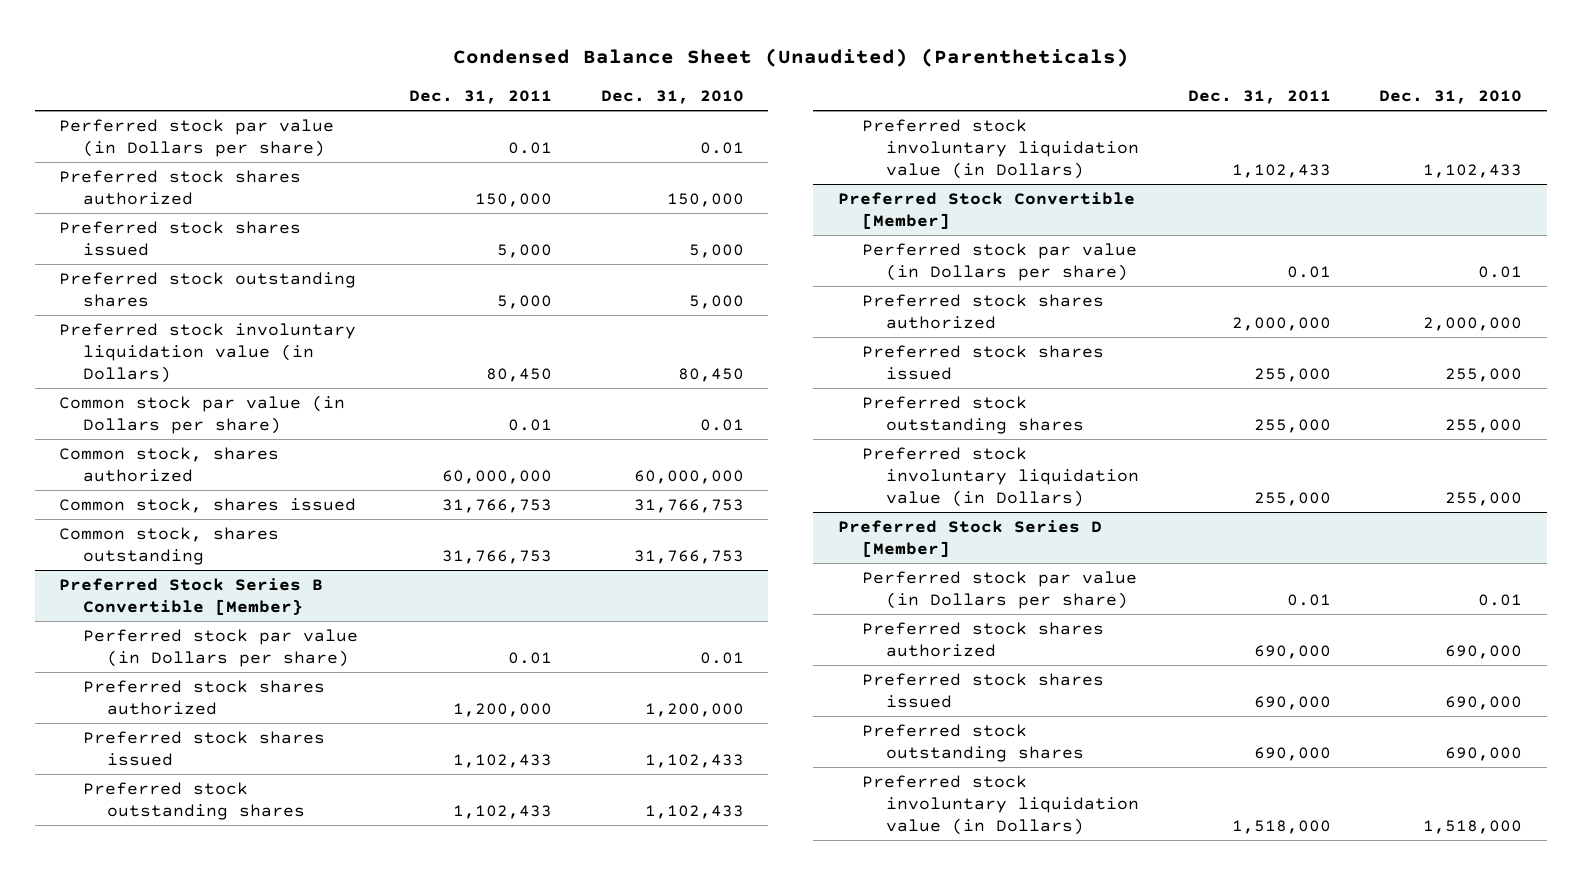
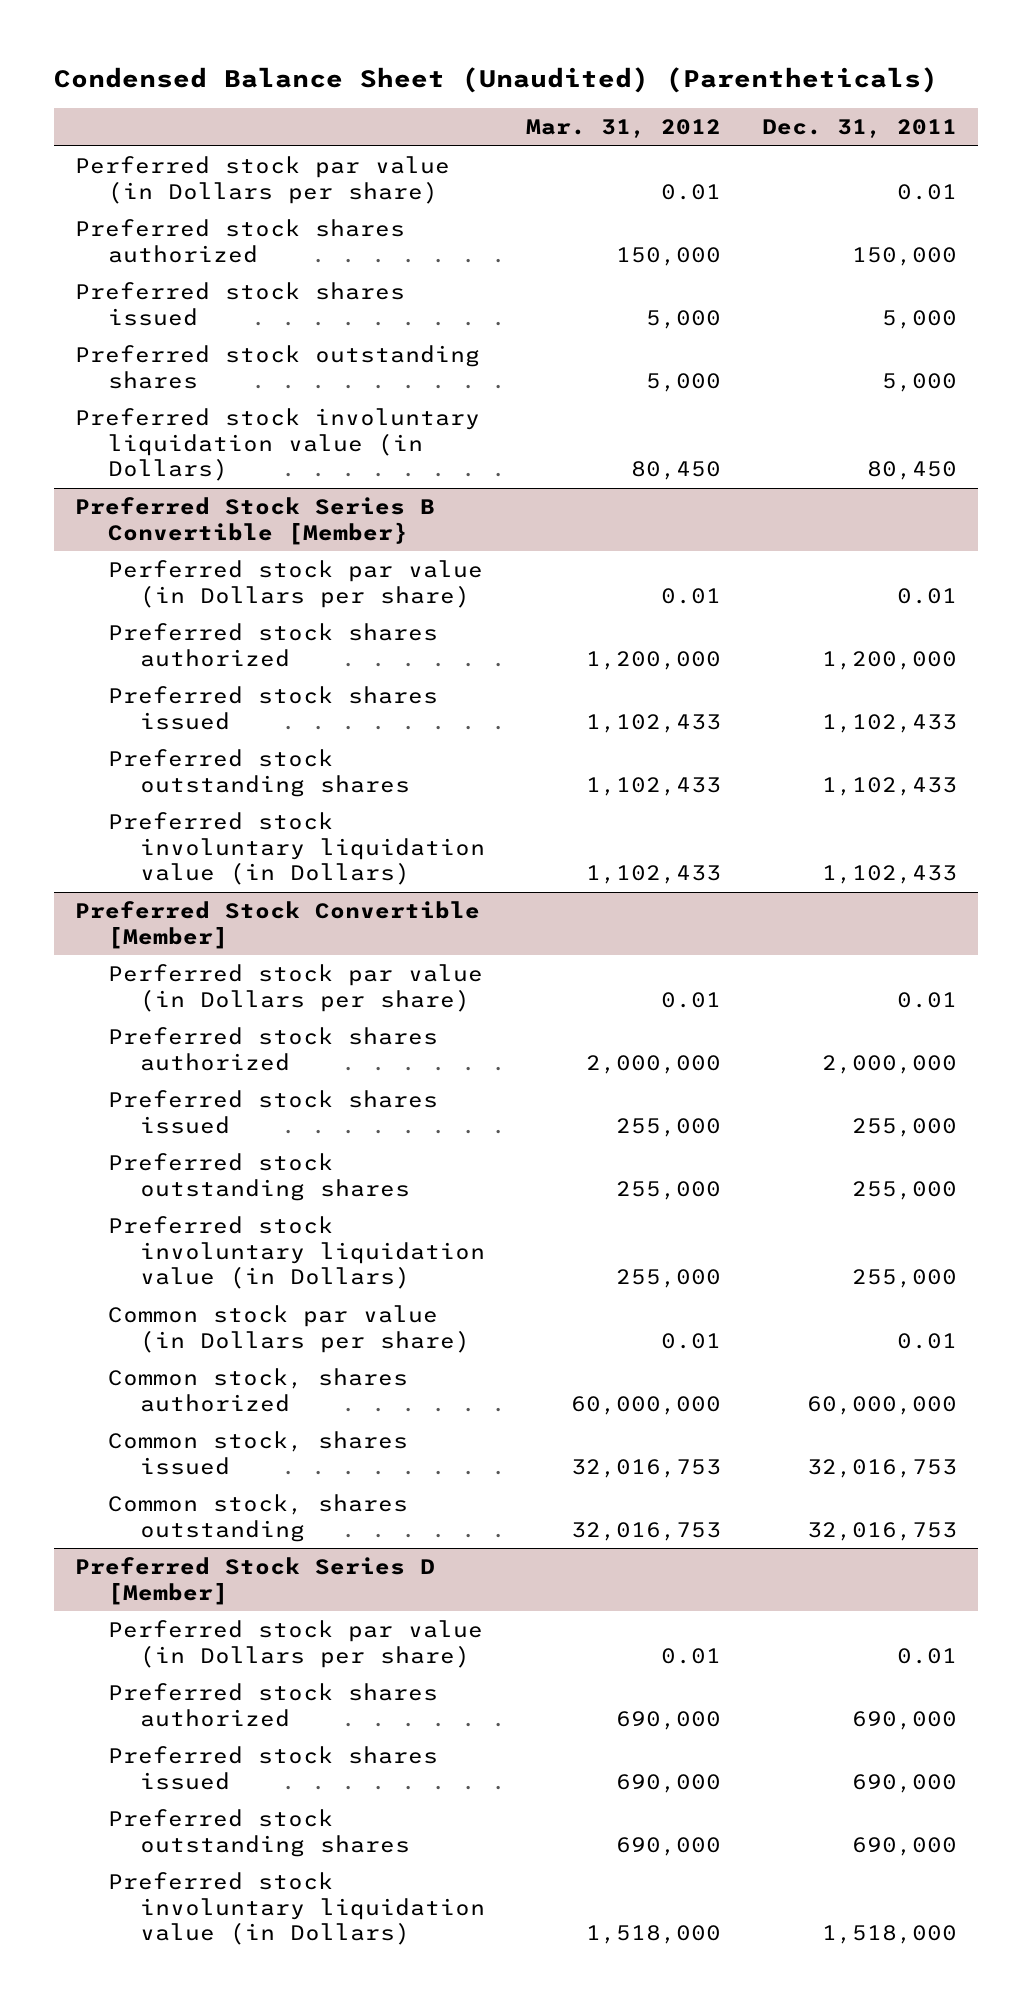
[600,90,744,105] Dec. 31, 2010 -> none
none -> [526,118,722,138] Mar. 31, 2012
[59,394,346,434] Common stock par value (in Dollars per share) -> none
[59,446,280,482] Common stock, shares authorized -> none
[59,497,357,513] Common stock, shares issued -> none
[59,526,280,565] Common stock, shares outstanding -> none
none -> [107,1305,471,1353] Common stock par value (in Dollars per share)
none -> [107,1368,408,1412] Common stock, shares authorized
none -> [107,1431,408,1475] Common stock, shares issued
none -> [107,1494,408,1542] Common stock, shares outstanding

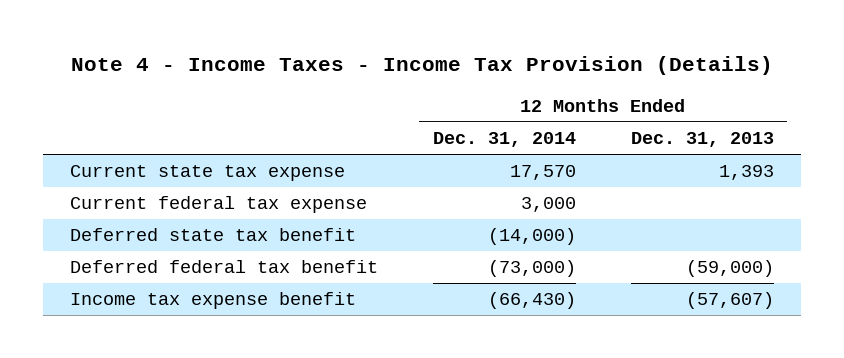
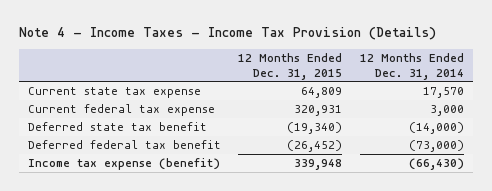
[630,132,774,148] Dec. 31, 2013 -> none
none -> [238,53,343,80] 12 Months Ended Dec. 31, 2015
[70,292,357,310] Income tax expense benefit -> [27,158,220,171] Income tax expense (benefit)

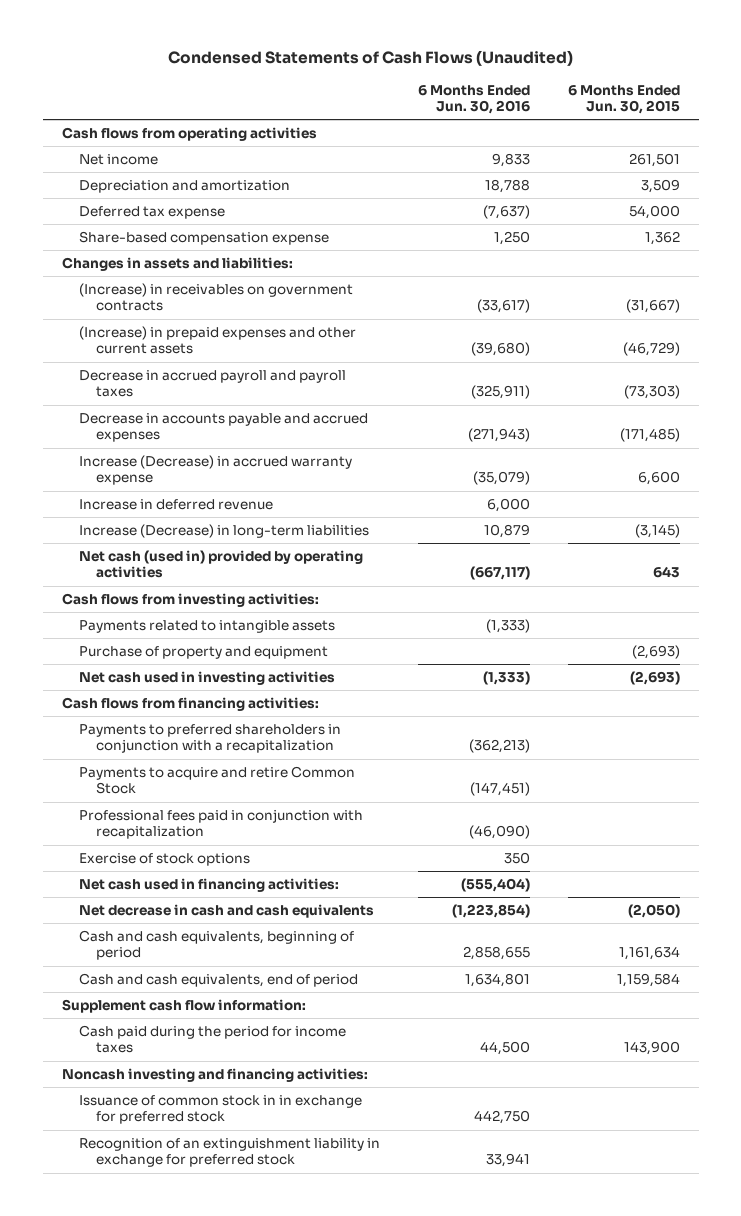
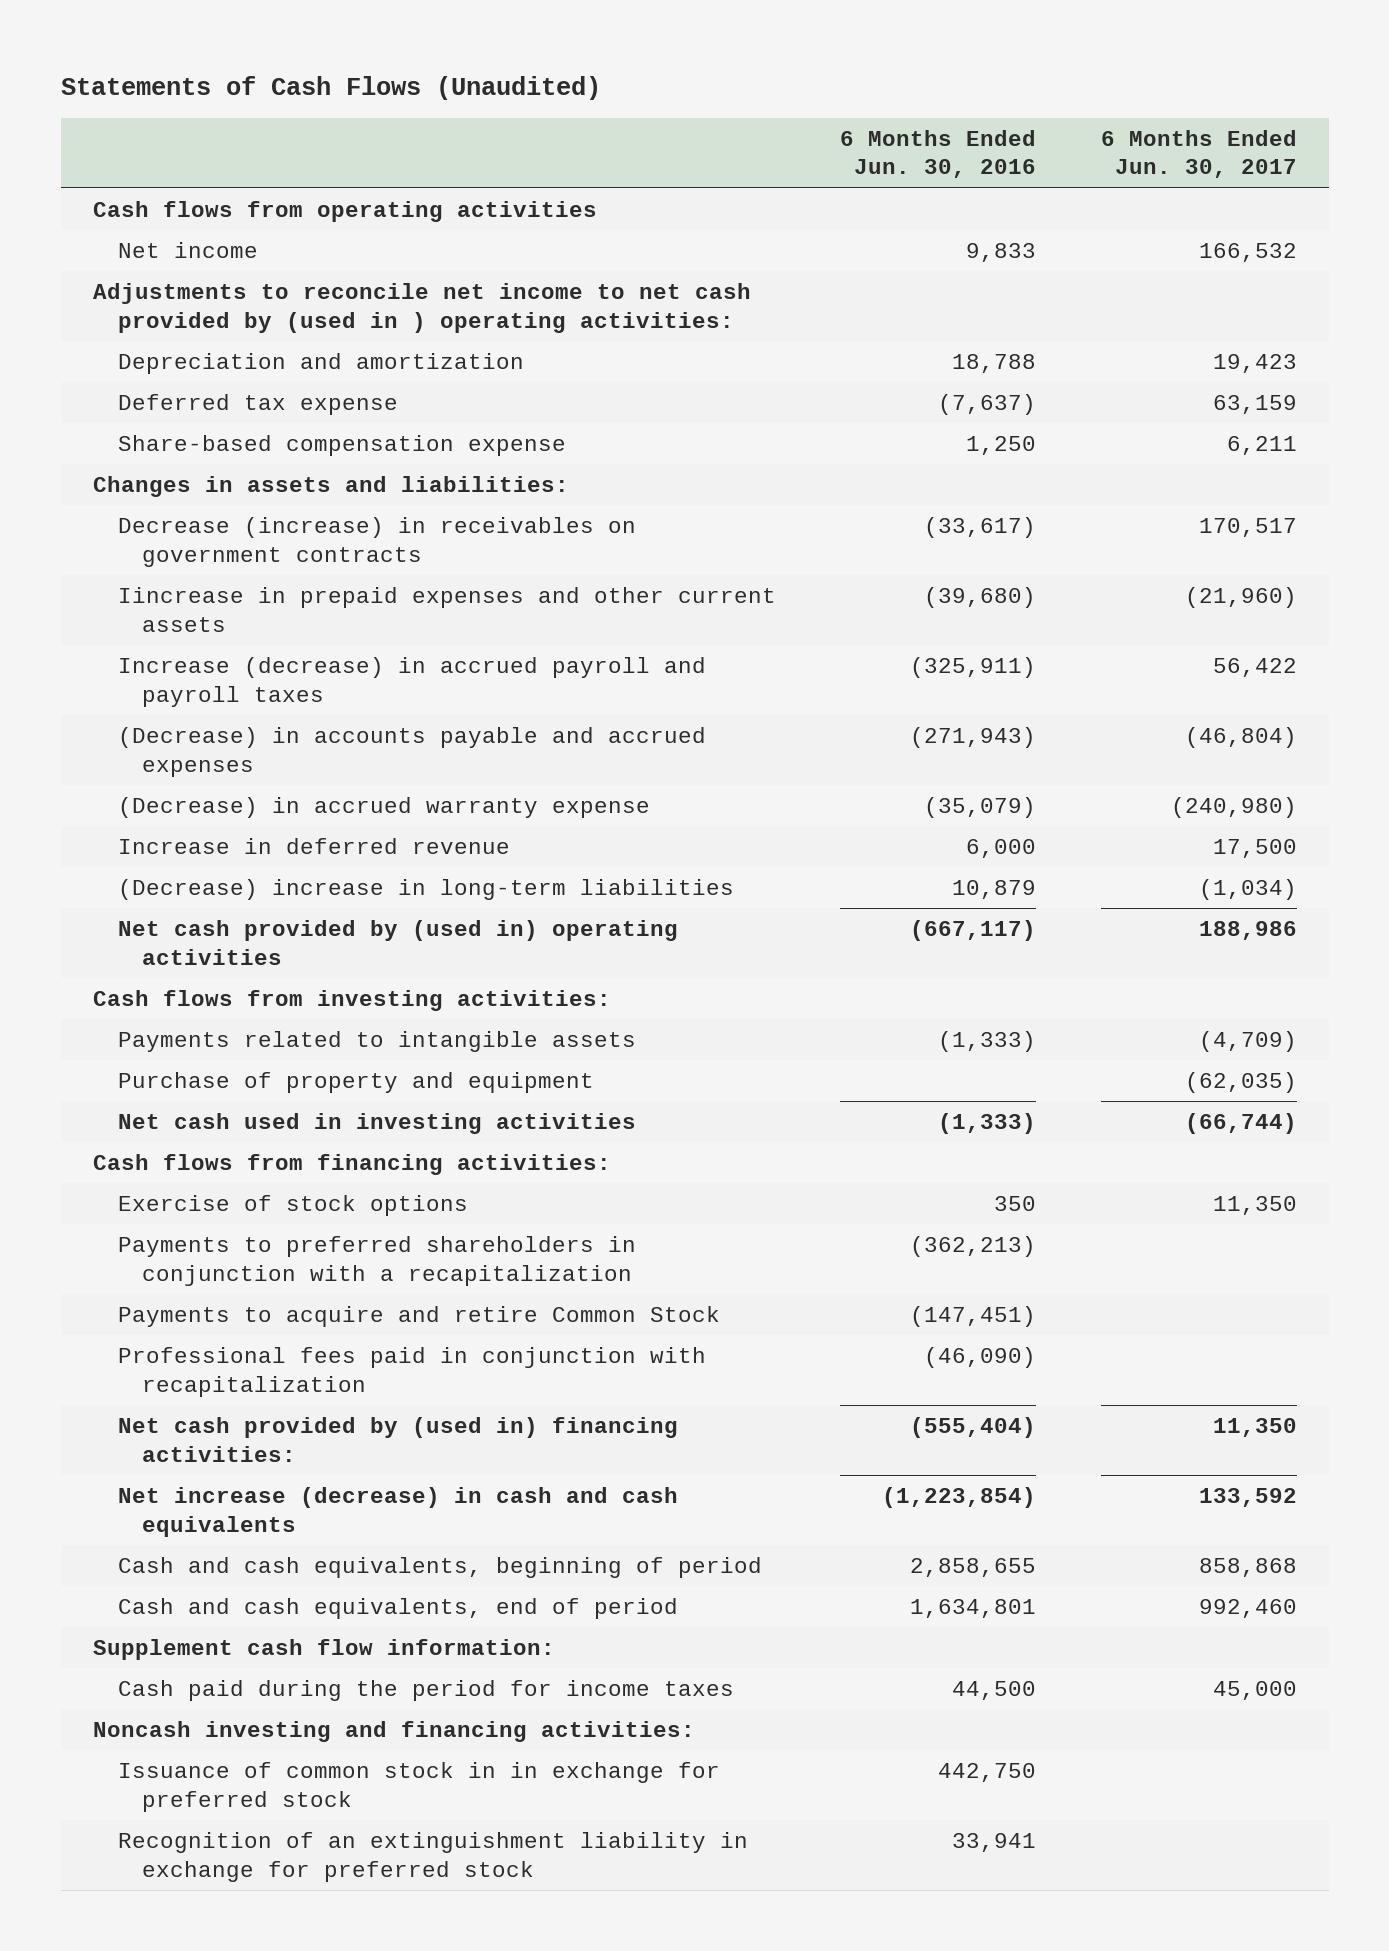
[167,50,573,67] Condensed Statements of Cash Flows (Unaudited) -> [60,76,601,101] Statements of Cash Flows (Unaudited)
[567,84,680,115] 6 Months Ended Jun. 30, 2015 -> none
none -> [1100,129,1297,179] 6 Months Ended Jun. 30, 2017
none -> [92,283,751,333] Adjustments to reconcile net income to net cash provided by (used in ) operating activities:
[78,282,353,312] (Increase) in receivables on government contracts -> [117,517,636,567] Decrease (increase) in receivables on government contracts
[78,325,356,355] (Increase) in prepaid expenses and other current assets -> [117,587,776,632] Iincrease in prepaid expenses and other current assets
[78,369,346,398] Decrease in accrued payroll and payroll taxes -> [117,657,706,707] Increase (decrease) in accrued payroll and payroll taxes
[78,412,368,443] Decrease in accounts payable and accrued expenses -> [117,727,706,777] (Decrease) in accounts payable and accrued expenses
[78,454,352,486] Increase (Decrease) in accrued warranty expense -> [117,797,650,819] (Decrease) in accrued warranty expense
[78,523,369,538] Increase (Decrease) in long-term liabilities -> [117,879,734,901] (Decrease) increase in long-term liabilities
[78,549,363,579] Net cash (used in) provided by operating activities -> [117,920,678,965] Net cash provided by (used in) operating activities
[78,852,250,866] Exercise of stock options -> [117,1195,468,1217] Exercise of stock options
[78,877,339,892] Net cash used in financing activities: -> [117,1417,678,1462] Net cash provided by (used in) financing activities:
[78,903,374,918] Net decrease in cash and cash equivalents -> [117,1487,678,1537] Net increase (decrease) in cash and cash equivalents

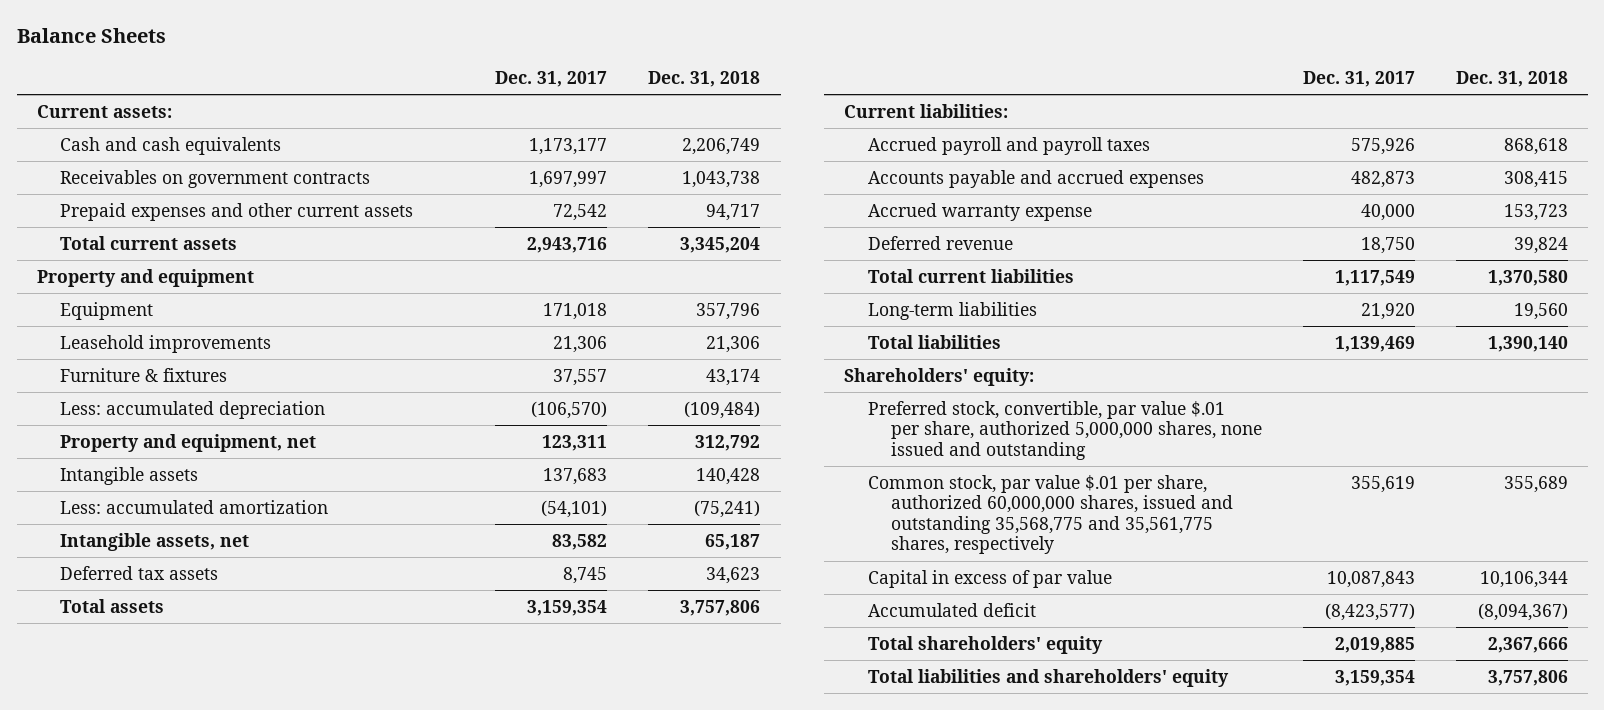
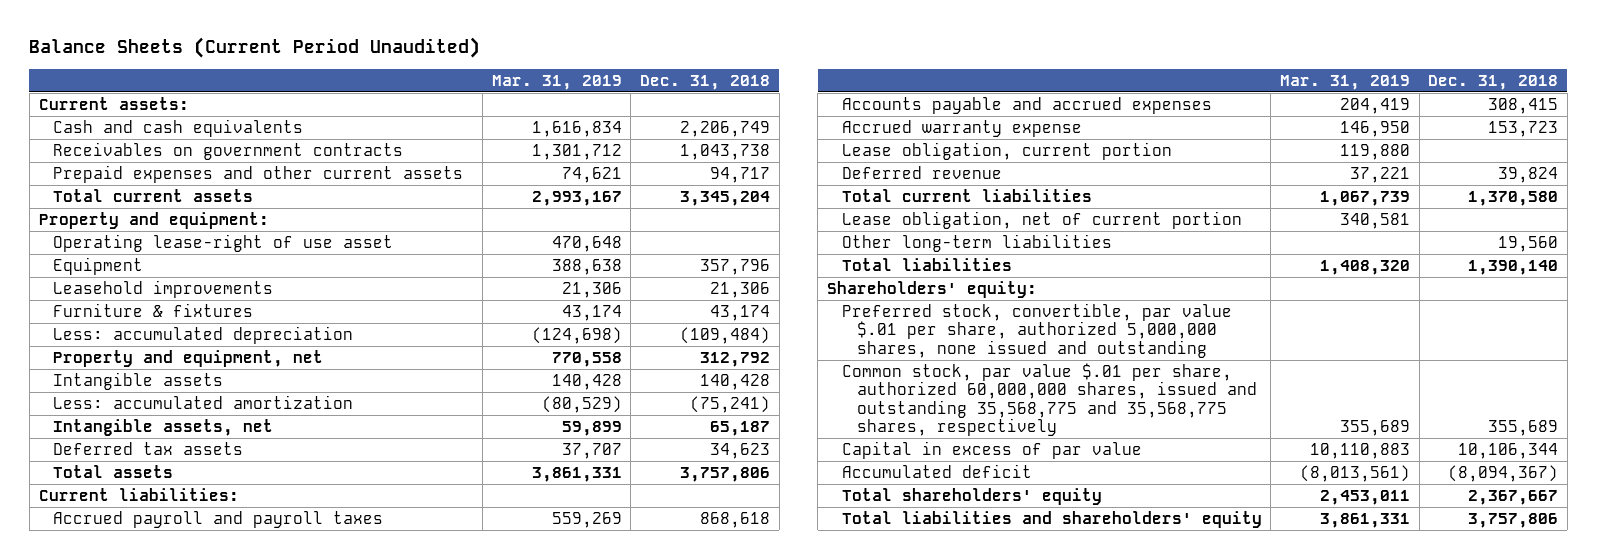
[16,28,166,44] Balance Sheets -> [29,37,481,59] Balance Sheets (Current Period Unaudited)
[495,70,608,87] Dec. 31, 2017 -> none
none -> [491,74,622,90] Mar. 31, 2019
[36,268,254,287] Property and equipment -> [38,211,269,229] Property and equipment:
none -> [53,233,394,252] Operating lease-right of use asset
none -> [841,141,1172,160] Lease obligation, current portion
none -> [841,210,1242,229] Lease obligation, net of current portion
[867,301,1037,320] Long-term liabilities -> [841,233,1112,252] Other long-term liabilities
[867,474,1233,555] Common stock, par value $.01 per share, authorized 60,000,000 shares, issued and outstanding 35,568,775 and 35,561,775 shares, respectively -> [841,362,1257,437] Common stock, par value $.01 per share, authorized 60,000,000 shares, issued and outstanding 35,568,775 and 35,568,775 shares, respectively
[1487,636,1568,653] 2,367,666 -> [1468,489,1559,505] 2,367,667

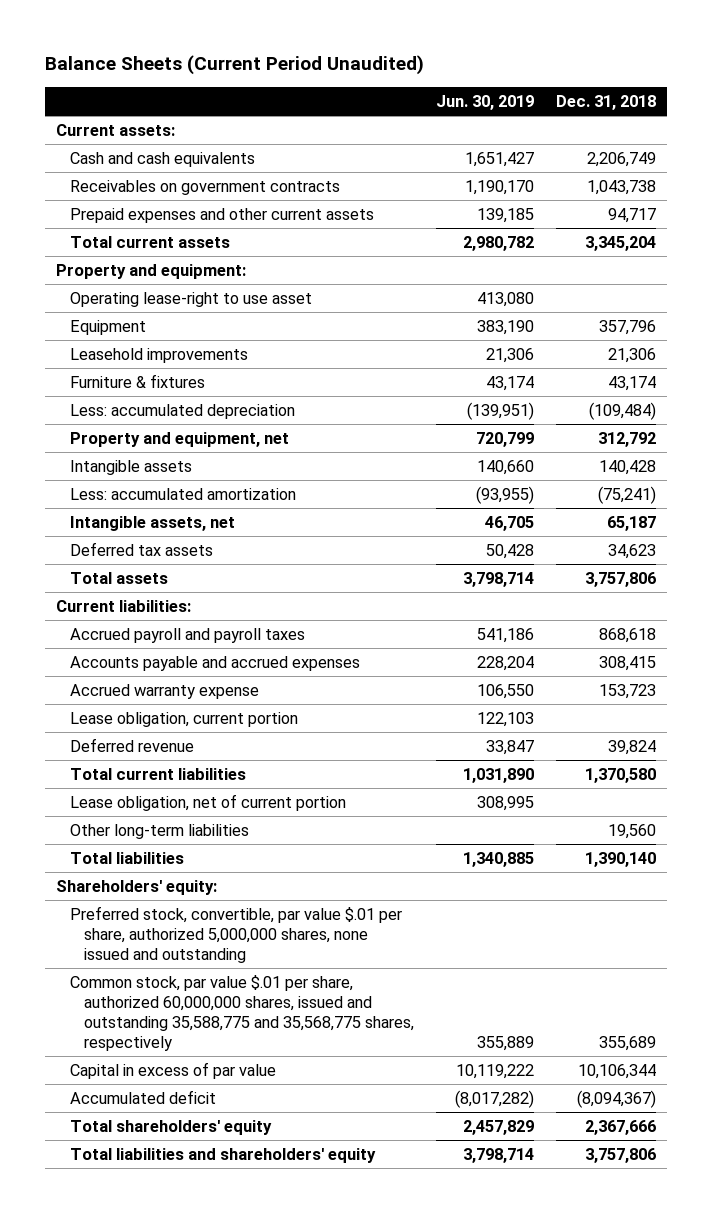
[491,74,622,90] Mar. 31, 2019 -> none
none -> [435,94,534,110] Jun. 30, 2019
[53,233,394,252] Operating lease-right of use asset -> [69,292,312,308] Operating lease-right to use asset
[841,362,1257,437] Common stock, par value $.01 per share, authorized 60,000,000 shares, issued and outstanding 35,568,775 and 35,568,775 shares, respectively -> [69,975,414,1051] Common stock, par value $.01 per share, authorized 60,000,000 shares, issued and outstanding 35,588,775 and 35,568,775 shares, respectively
[1468,489,1559,505] 2,367,667 -> [585,1120,657,1136] 2,367,666

